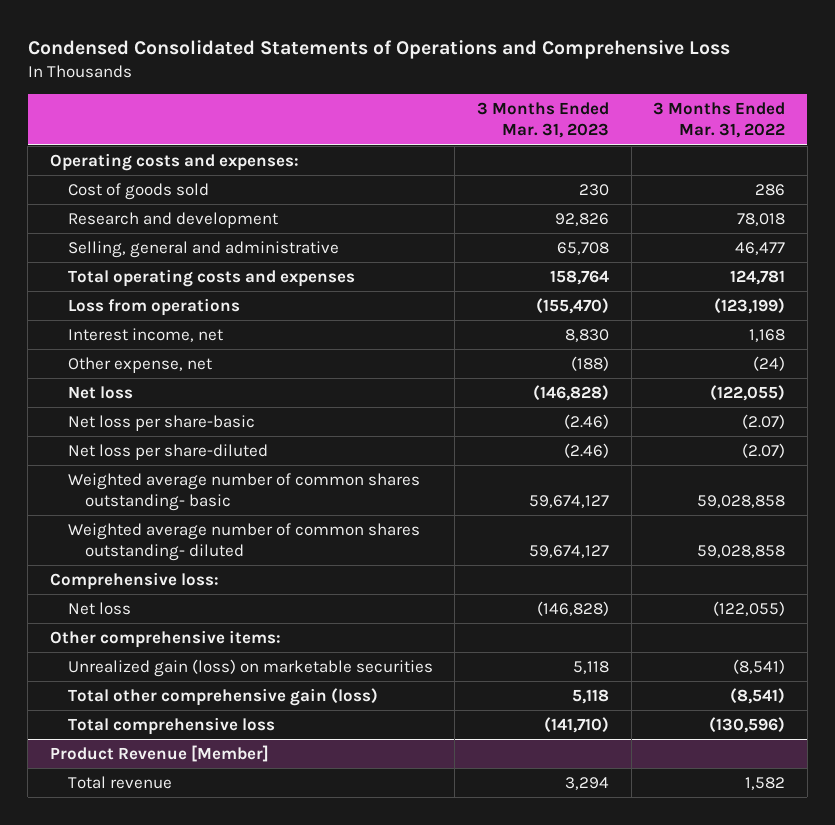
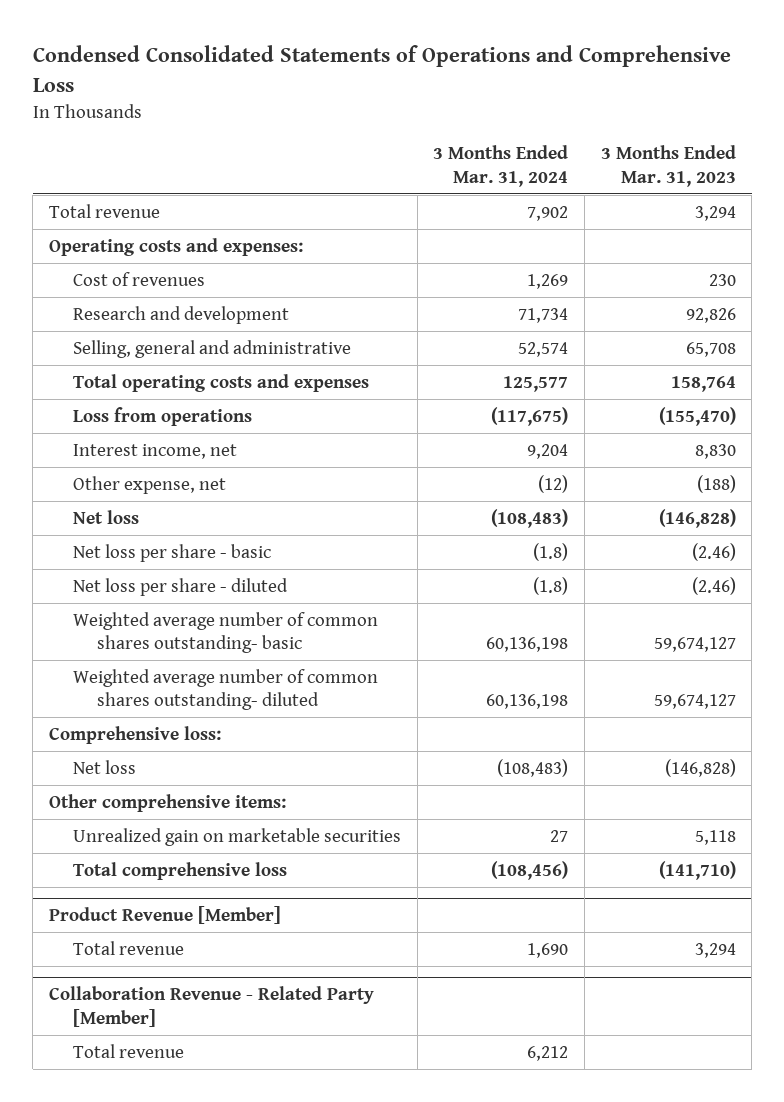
[653,102,786,139] 3 Months Ended Mar. 31, 2022 -> none
none -> [433,145,569,187] 3 Months Ended Mar. 31, 2024
none -> [48,203,160,218] Total revenue
[67,183,209,201] Cost of goods sold -> none
none -> [73,271,206,286] Cost of revenues
[67,415,255,432] Net loss per share-basic -> [73,543,272,562] Net loss per share - basic
[67,444,268,461] Net loss per share-diluted -> [73,577,289,596] Net loss per share - diluted
[67,688,378,707] Total other comprehensive gain (loss) -> none
[67,659,433,678] Unrealized gain (loss) on marketable securities -> [73,827,402,846] Unrealized gain on marketable securities
none -> [48,986,374,1027] Collaboration Revenue - Related Party [Member]
none -> [73,1043,185,1058] Total revenue

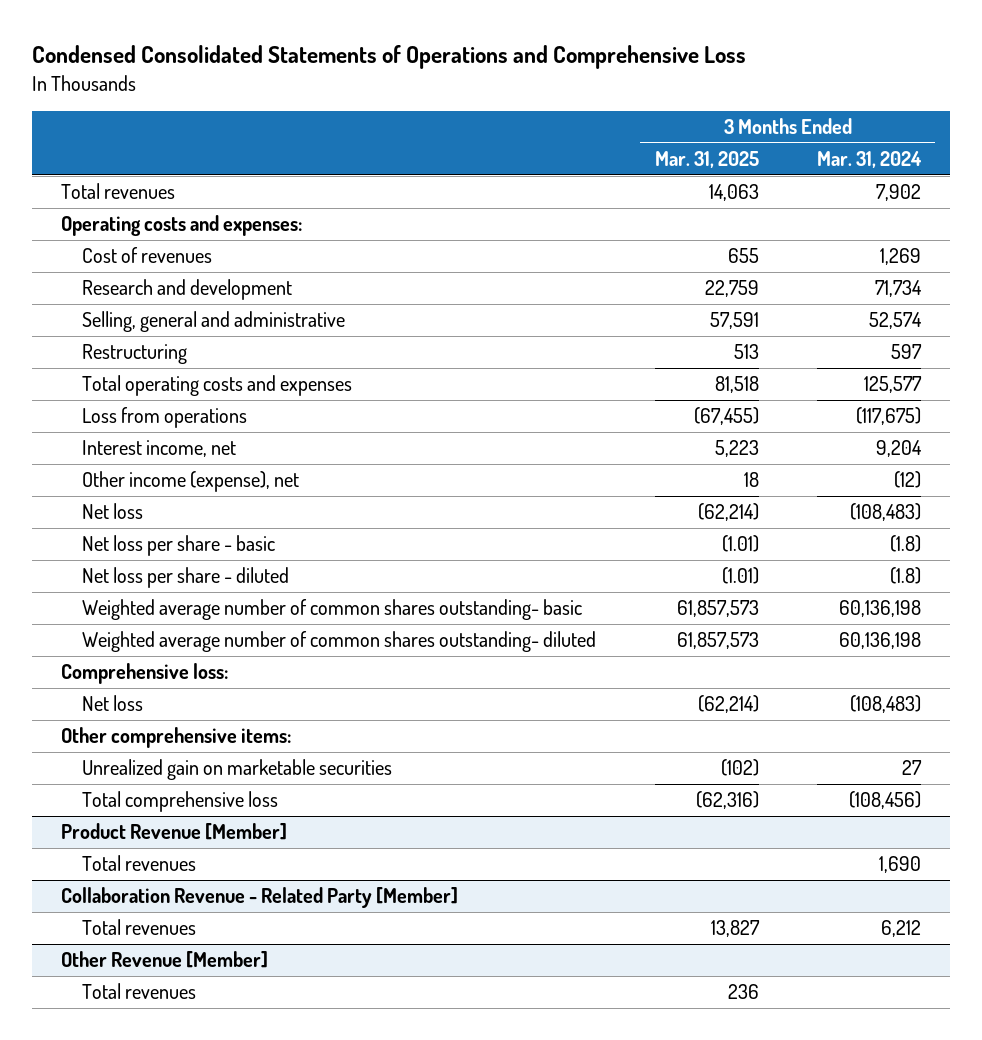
[600,145,736,187] 3 Months Ended Mar. 31, 2023 -> none
none -> [654,150,759,168] Mar. 31, 2025
[48,203,160,218] Total revenue -> [61,183,176,200] Total revenues
none -> [82,344,188,365] Restructuring
[73,475,227,494] Other expense, net -> [82,471,300,493] Other income (expense), net
[73,940,185,955] Total revenue -> [82,855,197,872] Total revenues
[73,1043,185,1058] Total revenue -> [82,919,197,936] Total revenues
none -> [61,951,269,969] Other Revenue [Member]
none -> [82,983,197,1000] Total revenues

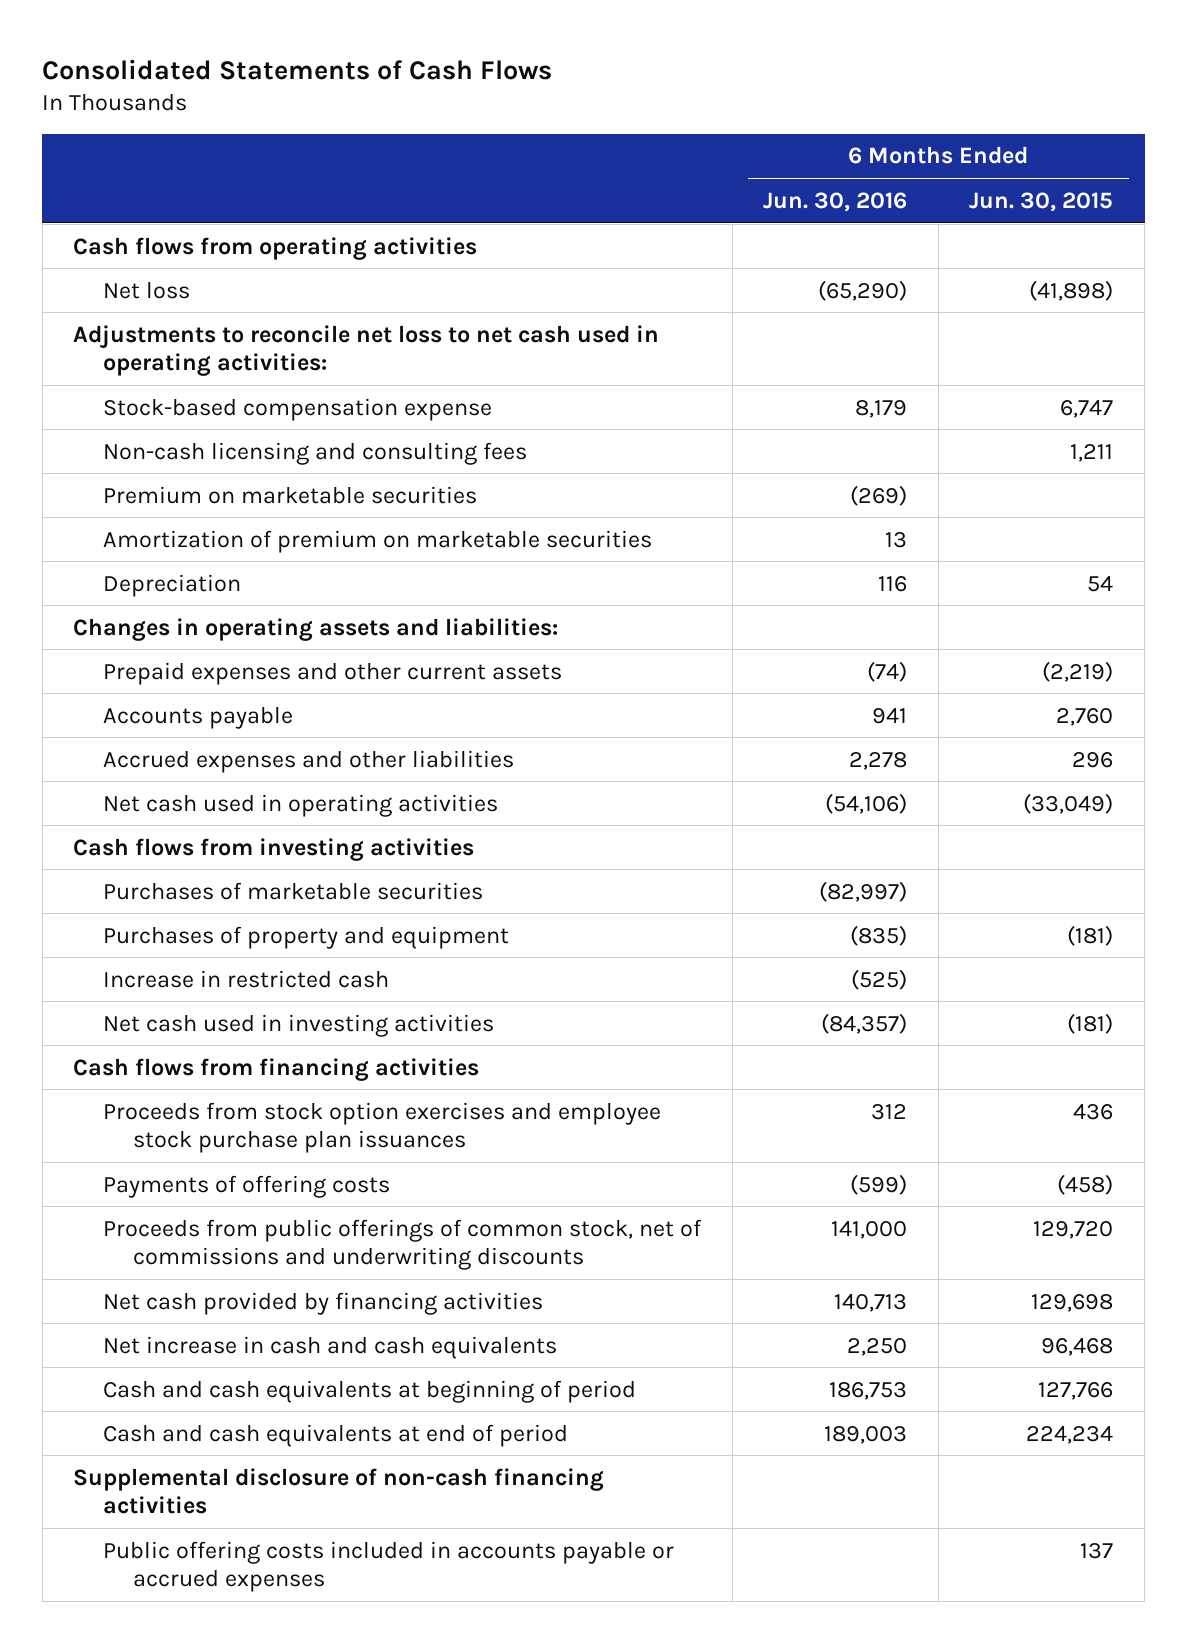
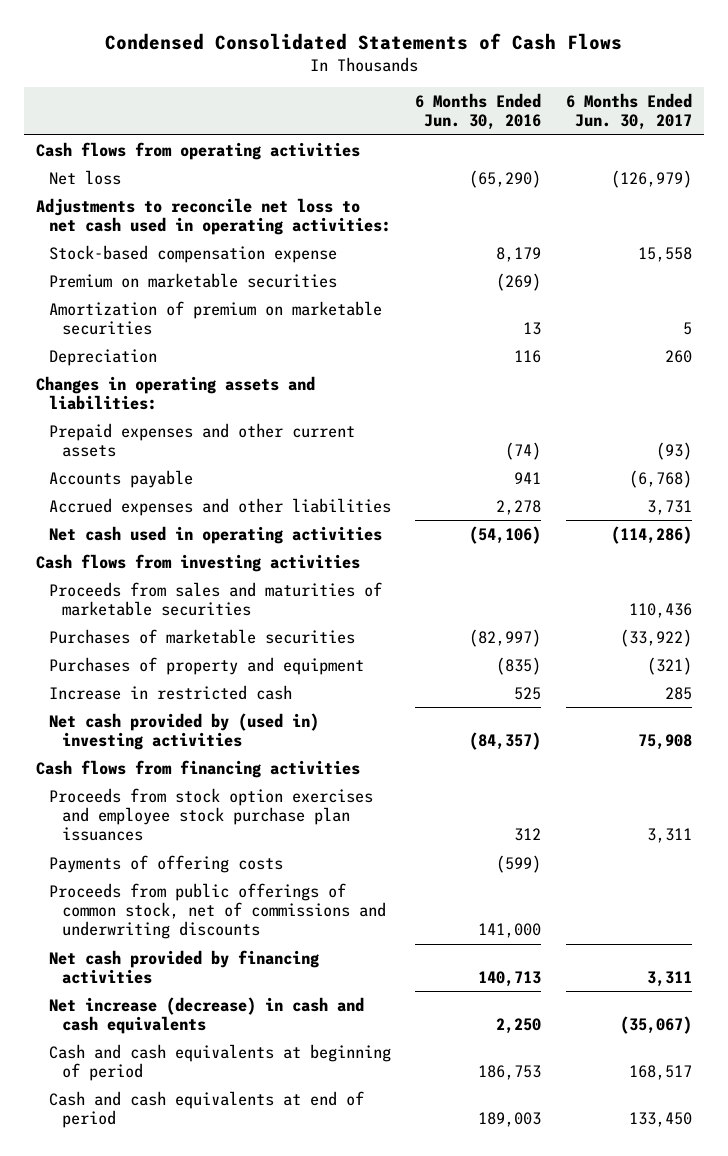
[42,58,553,80] Consolidated Statements of Cash Flows -> [104,33,622,51] Condensed Consolidated Statements of Cash Flows
[969,191,1114,212] Jun. 30, 2015 -> none
none -> [565,93,692,131] 6 Months Ended Jun. 30, 2017
[103,441,528,465] Non-cash licensing and consulting fees -> none
none -> [48,581,382,617] Proceeds from sales and maturities of marketable securities
[851,968,908,990] (525) -> [514,686,542,700] 525
[103,1013,495,1037] Net cash used in investing activities -> [48,712,319,751] Net cash provided by (used in) investing activities
[103,1335,558,1359] Net increase in cash and cash equivalents -> [48,996,364,1035] Net increase (decrease) in cash and cash equivalents
[73,1467,605,1515] Supplemental disclosure of non-cash financing activities -> none
[103,1540,675,1593] Public offering costs included in accounts payable or accrued expenses -> none

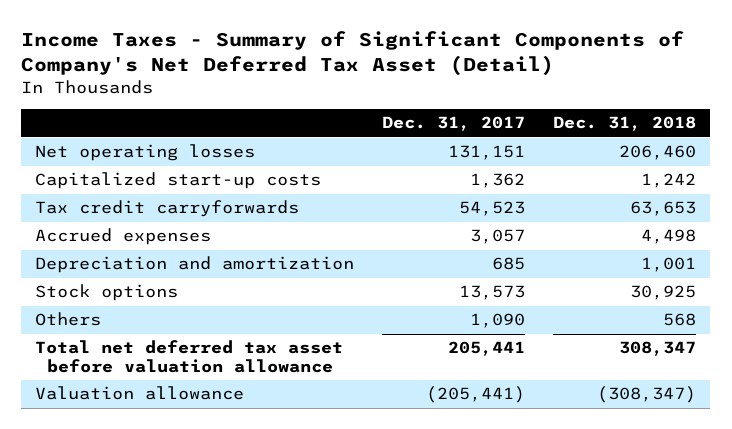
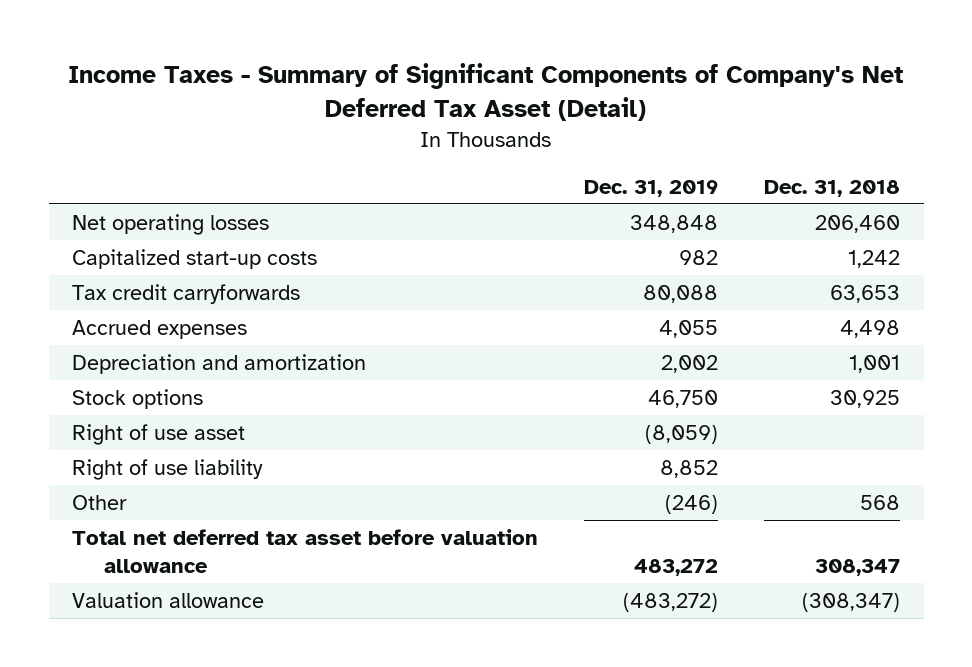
[382,116,526,132] Dec. 31, 2017 -> none
none -> [584,179,719,197] Dec. 31, 2019
none -> [71,424,245,446] Right of use asset
none -> [71,459,263,481] Right of use liability
[35,312,102,327] Others -> [71,495,127,511] Other

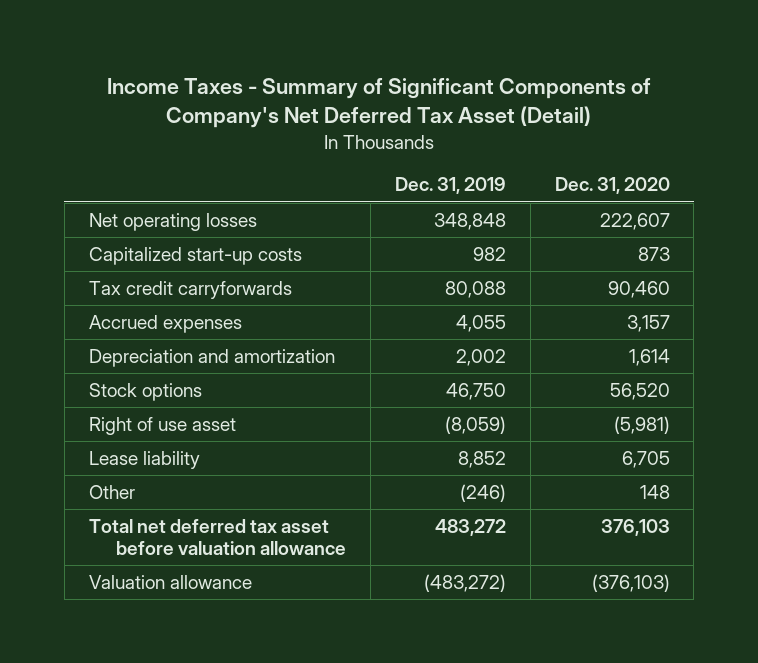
[764,179,901,197] Dec. 31, 2018 -> none
none -> [554,177,670,195] Dec. 31, 2020
[71,459,263,481] Right of use liability -> [88,450,200,469] Lease liability

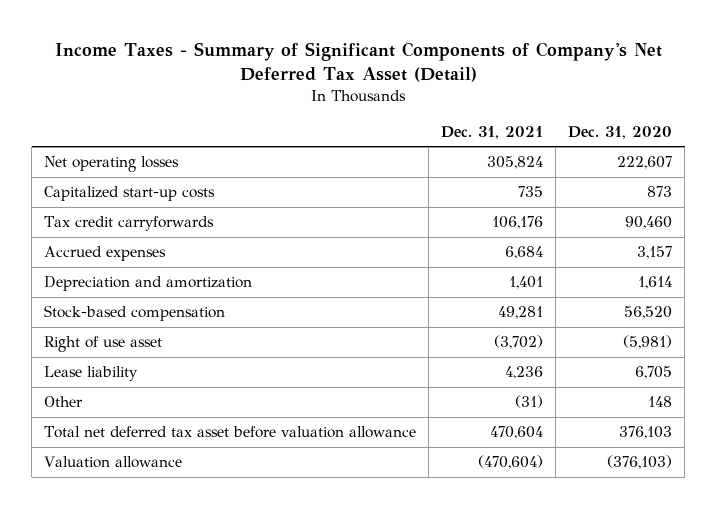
[394,177,506,195] Dec. 31, 2019 -> none
none -> [441,125,544,139] Dec. 31, 2021
[88,382,202,401] Stock options -> [44,305,226,322] Stock-based compensation

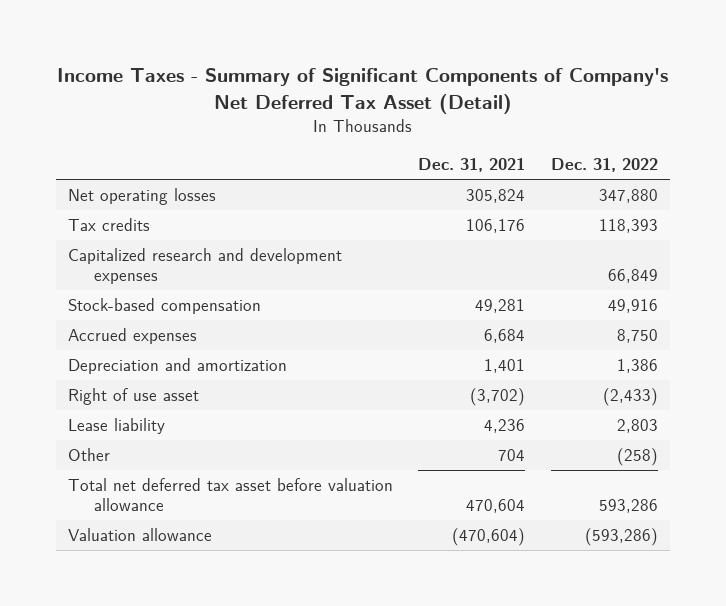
[568,125,673,139] Dec. 31, 2020 -> none
none -> [550,158,658,173] Dec. 31, 2022
[44,186,216,202] Capitalized start-up costs -> none
[44,216,215,232] Tax credit carryforwards -> [68,217,151,231] Tax credits
none -> [68,247,343,285] Capitalized research and development expenses
[44,305,226,322] Stock-based compensation -> [68,297,262,314] Stock-based compensation
[515,395,544,409] (31) -> [498,448,526,461] 704

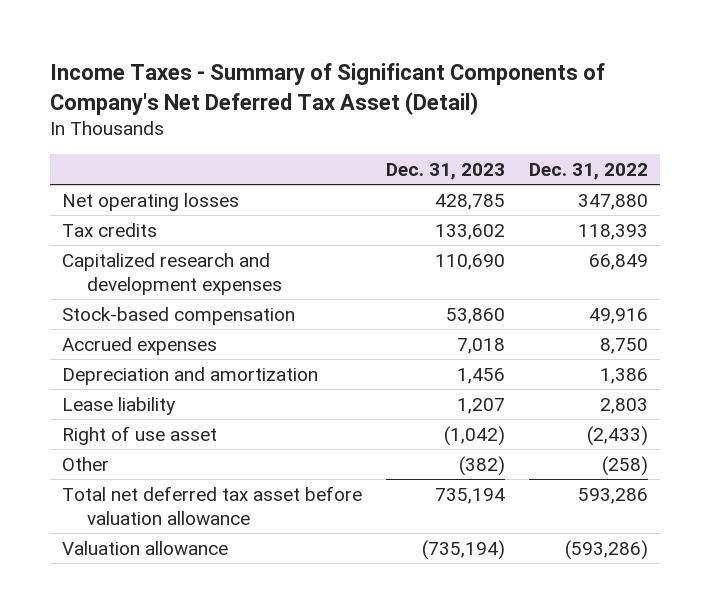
[418,158,526,173] Dec. 31, 2021 -> none
none -> [386,163,506,181] Dec. 31, 2023
[68,387,200,405] Right of use asset -> [62,425,218,445] Right of use asset

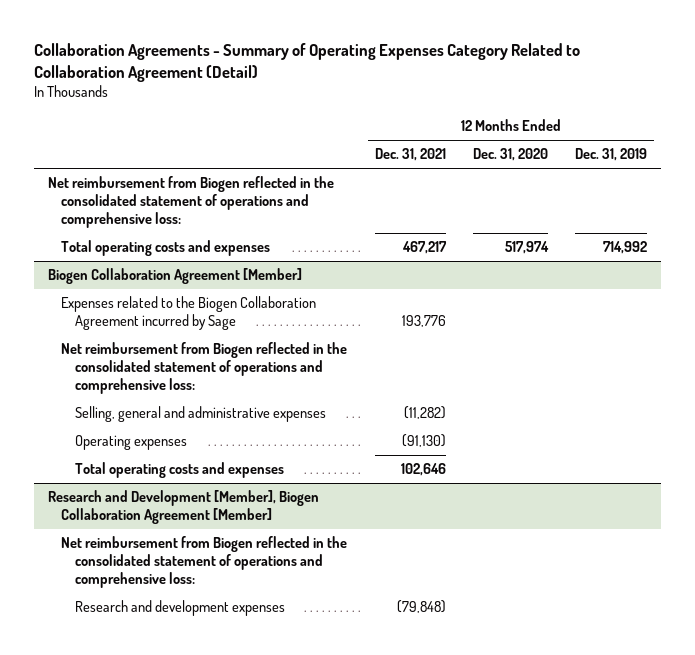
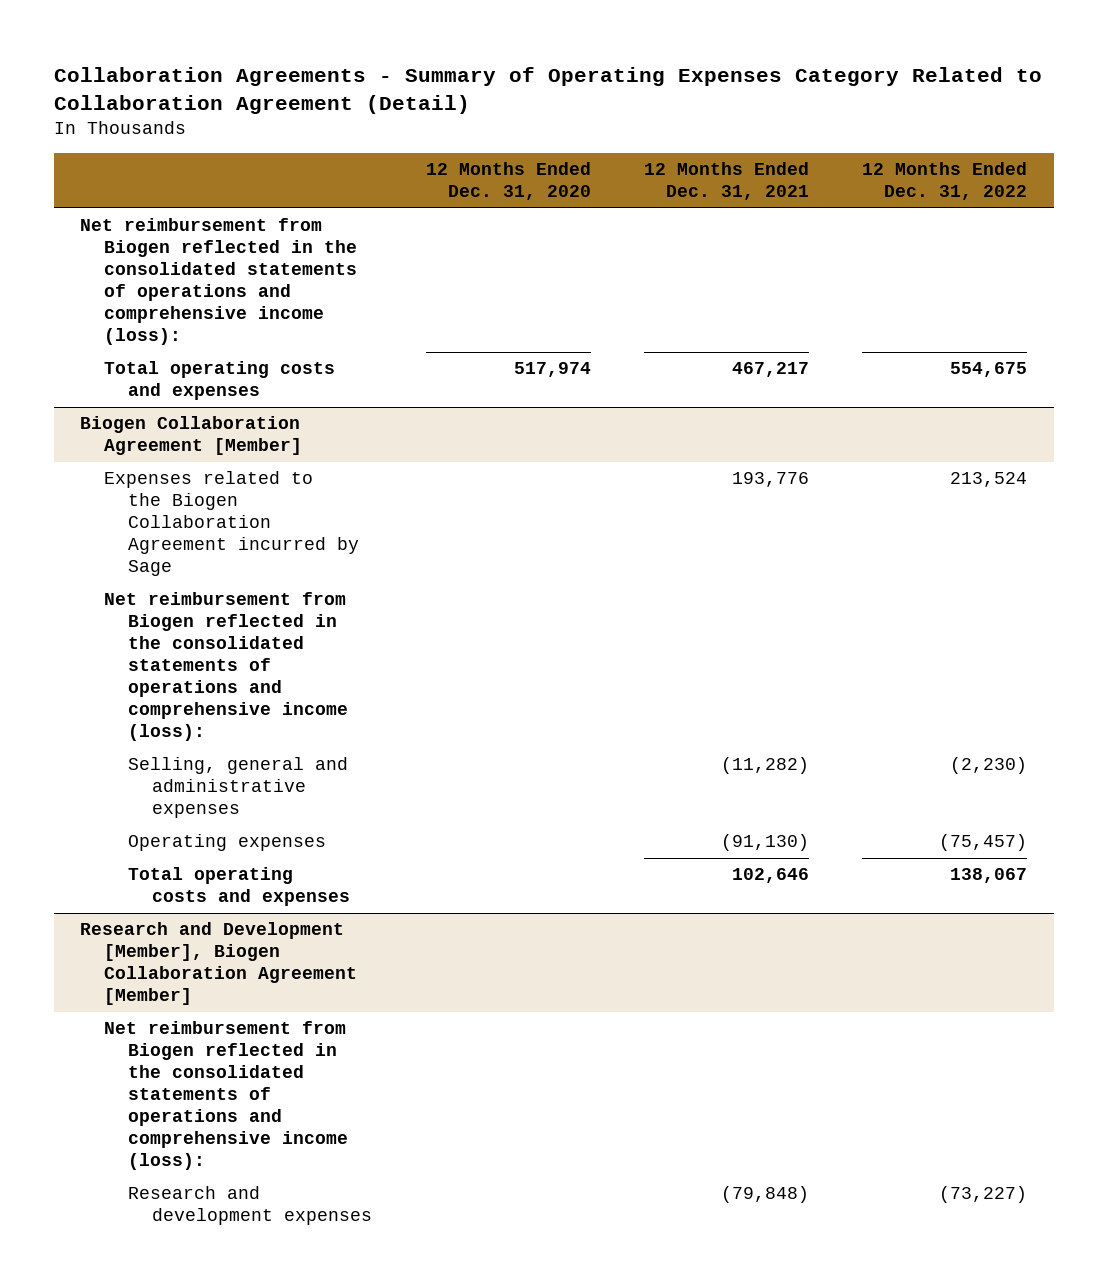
[575,148,648,162] Dec. 31, 2019 -> none
none -> [861,162,1027,201] 12 Months Ended Dec. 31, 2022
[47,176,334,229] Net reimbursement from Biogen reflected in the consolidated statement of operations and comprehensive loss: -> [80,218,358,346] Net reimbursement from Biogen reflected in the consolidated statements of operations and comprehensive income (loss):
[61,342,348,395] Net reimbursement from Biogen reflected in the consolidated statement of operations and comprehensive loss: -> [104,592,349,742] Net reimbursement from Biogen reflected in the consolidated statements of operations and comprehensive income (loss):
[61,536,348,589] Net reimbursement from Biogen reflected in the consolidated statement of operations and comprehensive loss: -> [104,1021,349,1171] Net reimbursement from Biogen reflected in the consolidated statements of operations and comprehensive income (loss):

